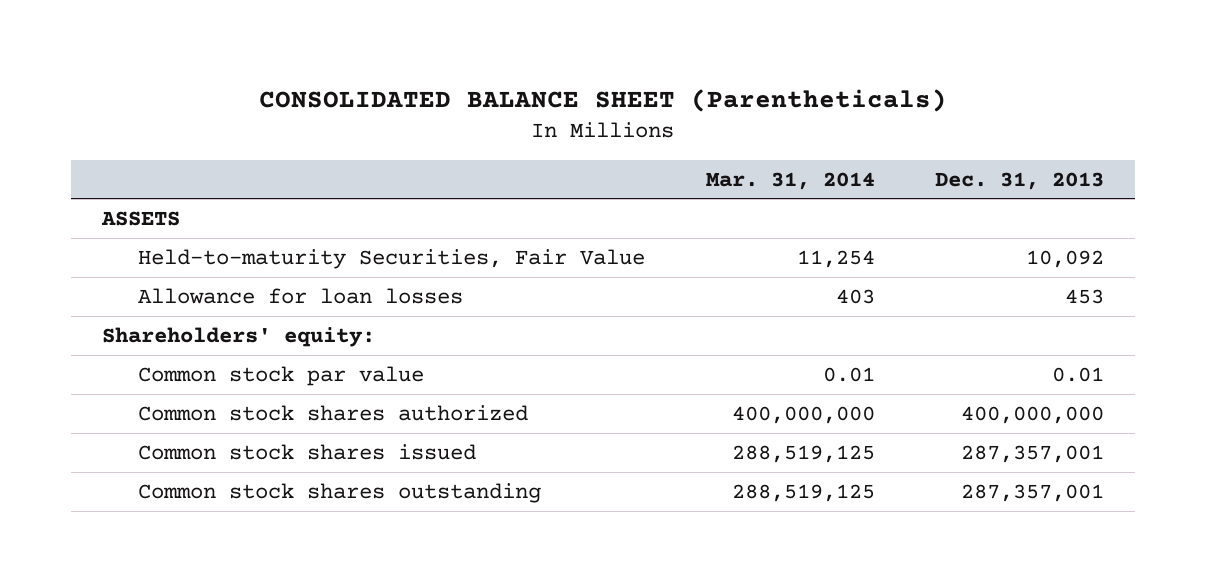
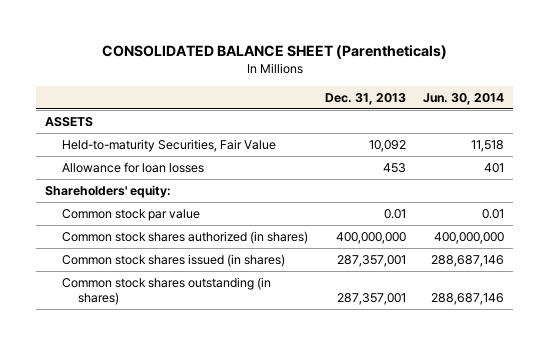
[705,171,875,190] Mar. 31, 2014 -> none
none -> [423,92,505,105] Jun. 30, 2014
[137,404,528,421] Common stock shares authorized -> [61,231,308,245] Common stock shares authorized (in shares)
[137,443,476,460] Common stock shares issued -> [61,254,285,268] Common stock shares issued (in shares)
[137,482,541,503] Common stock shares outstanding -> [61,277,271,305] Common stock shares outstanding (in shares)

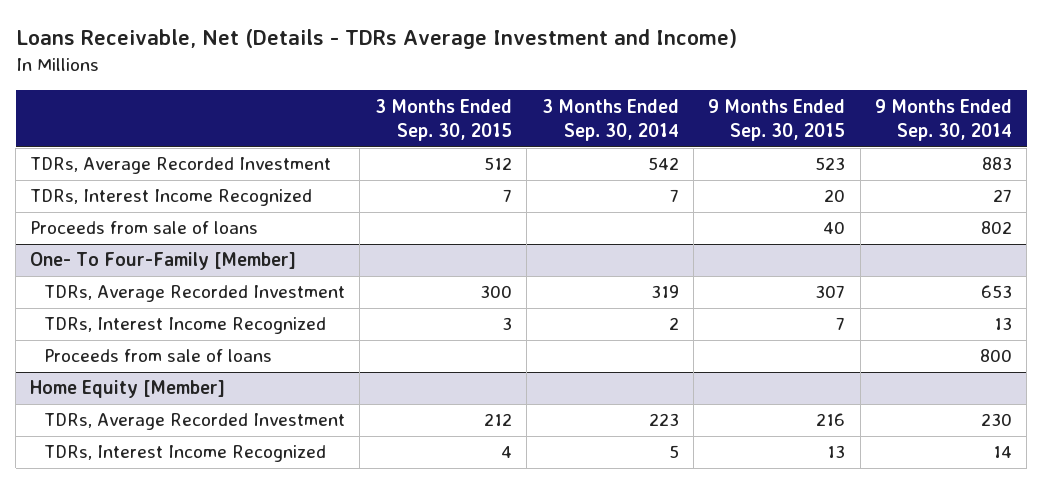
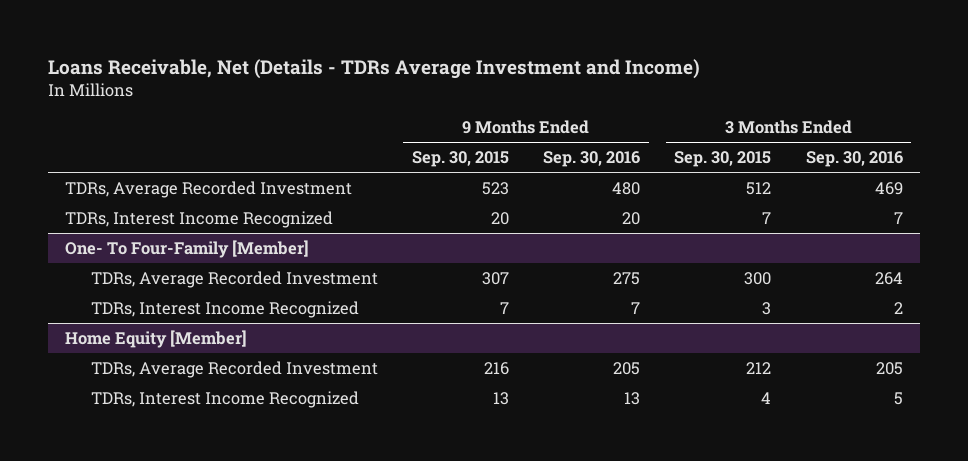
[541,98,679,142] 3 Months Ended Sep. 30, 2014 -> none
[875,98,1013,142] 9 Months Ended Sep. 30, 2014 -> none
none -> [543,151,641,168] Sep. 30, 2016
none -> [805,151,903,168] Sep. 30, 2016
[30,221,259,235] Proceeds from sale of loans -> none
[43,349,272,363] Proceeds from sale of loans -> none

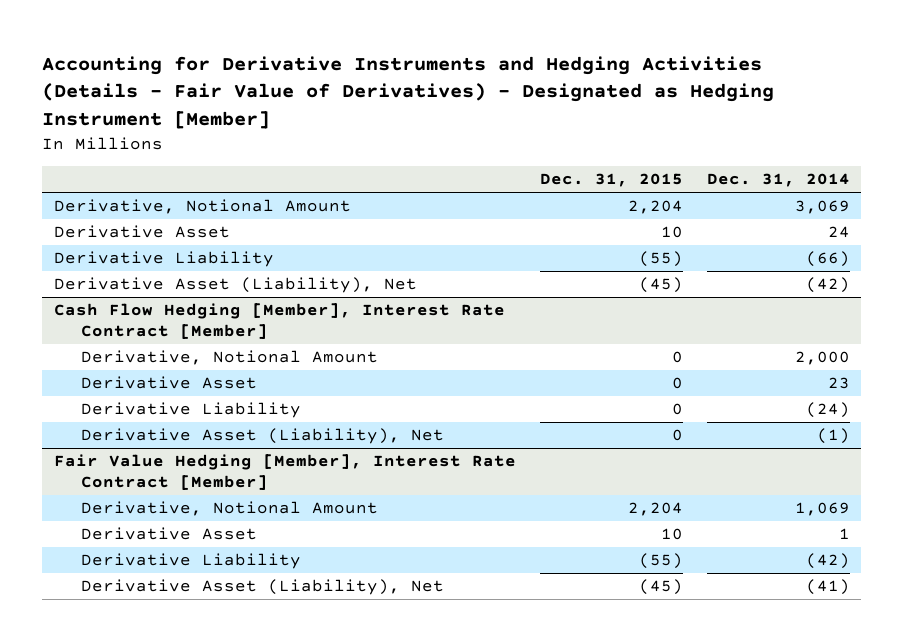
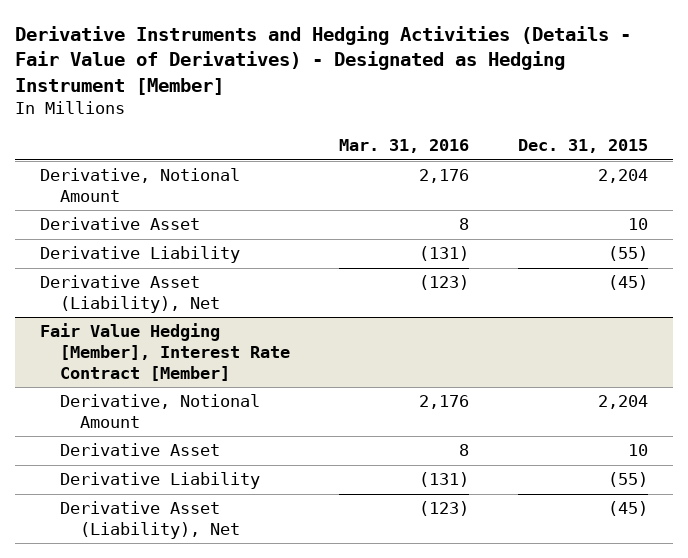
[42,55,775,129] Accounting for Derivative Instruments and Hedging Activities (Details - Fair Value of Derivatives) - Designated as Hedging Instrument [Member] -> [15,25,632,95] Derivative Instruments and Hedging Activities (Details - Fair Value of Derivatives) - Designated as Hedging Instrument [Member]
[706,173,850,188] Dec. 31, 2014 -> none
none -> [338,139,469,154] Mar. 31, 2016
[54,303,506,340] Cash Flow Hedging [Member], Interest Rate Contract [Member] -> none
[81,350,379,366] Derivative, Notional Amount -> none
[81,376,258,390] Derivative Asset -> none
[81,402,302,419] Derivative Liability -> none
[81,428,445,445] Derivative Asset (Liability), Net -> none

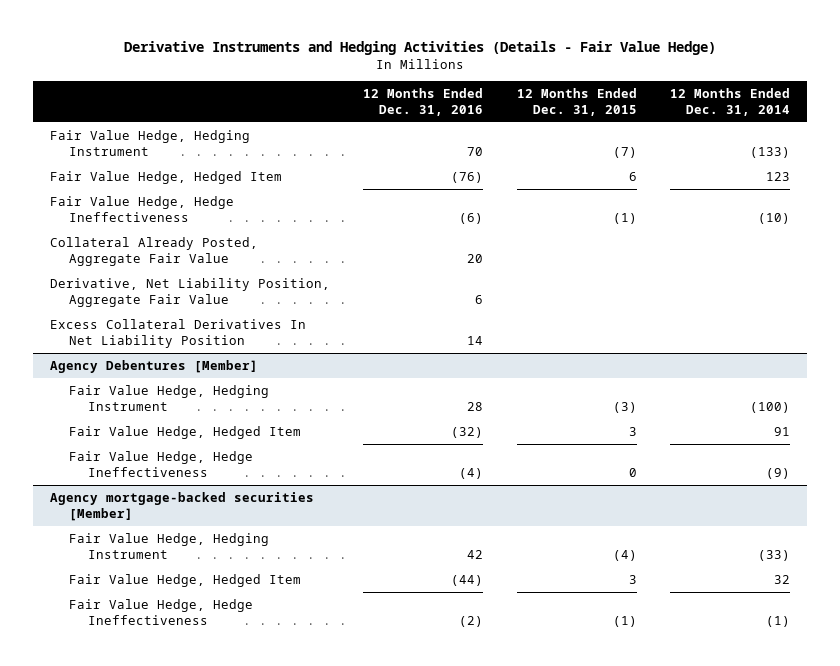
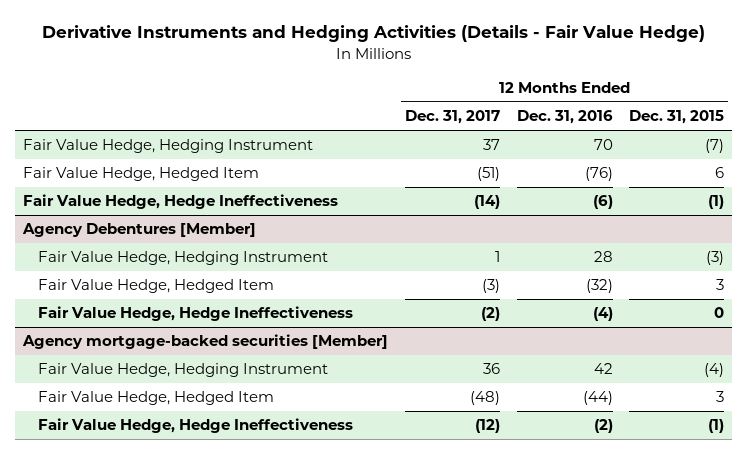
[670,87,791,116] 12 Months Ended Dec. 31, 2014 -> none
none -> [404,110,500,125] Dec. 31, 2017
[49,236,258,266] Collateral Already Posted, Aggregate Fair Value -> none
[49,277,330,307] Derivative, Net Liability Position, Aggregate Fair Value -> none
[49,318,306,348] Excess Collateral Derivatives In Net Liability Position -> none

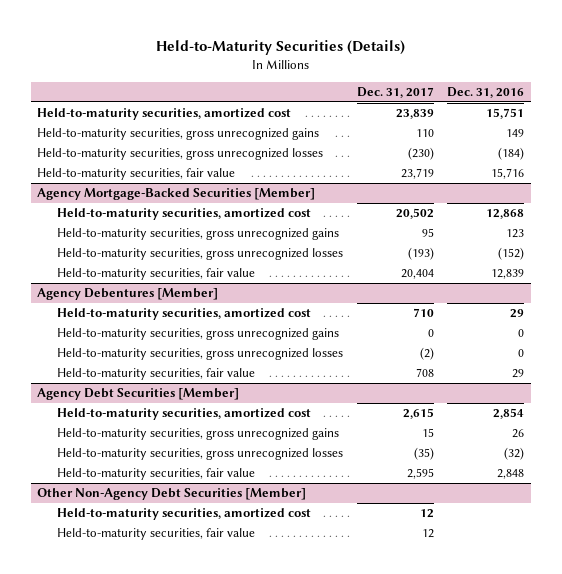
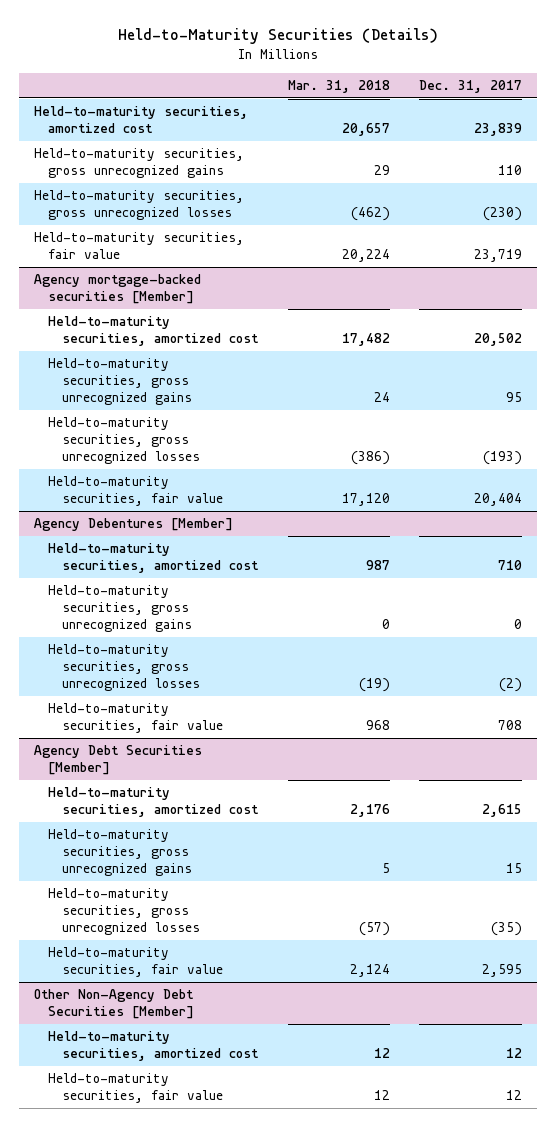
[447,87,525,99] Dec. 31, 2016 -> none
none -> [287,79,390,93] Mar. 31, 2018
[37,188,316,201] Agency Mortgage-Backed Securities [Member] -> [34,274,202,304] Agency mortgage-backed securities [Member]

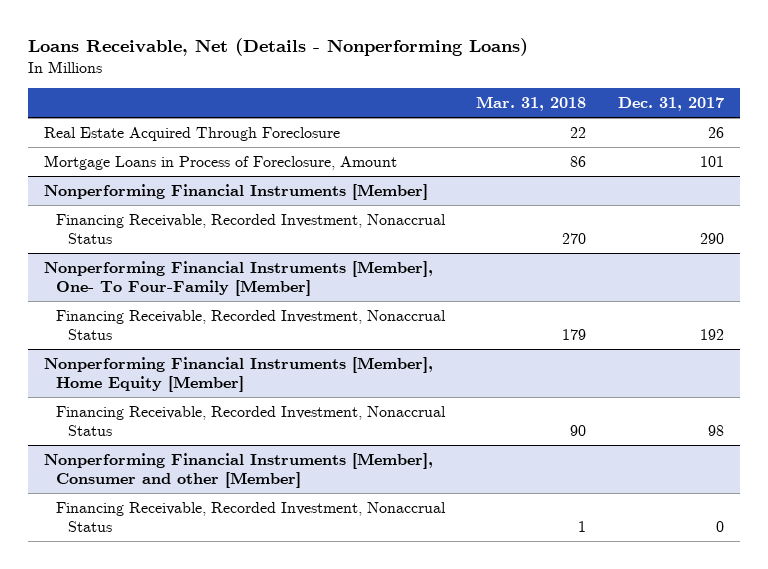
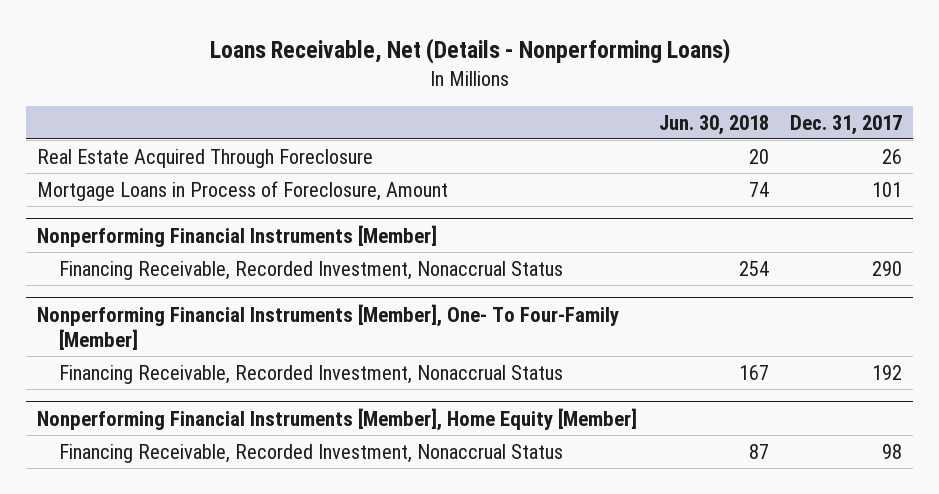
[476,96,587,112] Mar. 31, 2018 -> none
none -> [658,114,769,135] Jun. 30, 2018
[43,452,433,488] Nonperforming Financial Instruments [Member], Consumer and other [Member] -> none
[55,501,446,532] Financing Receivable, Recorded Investment, Nonaccrual Status -> none

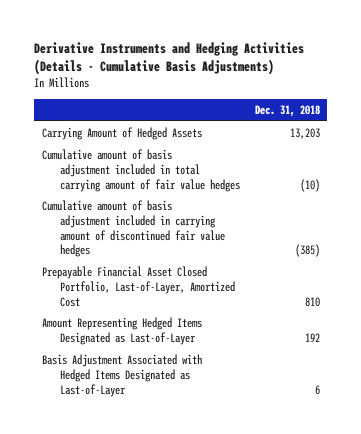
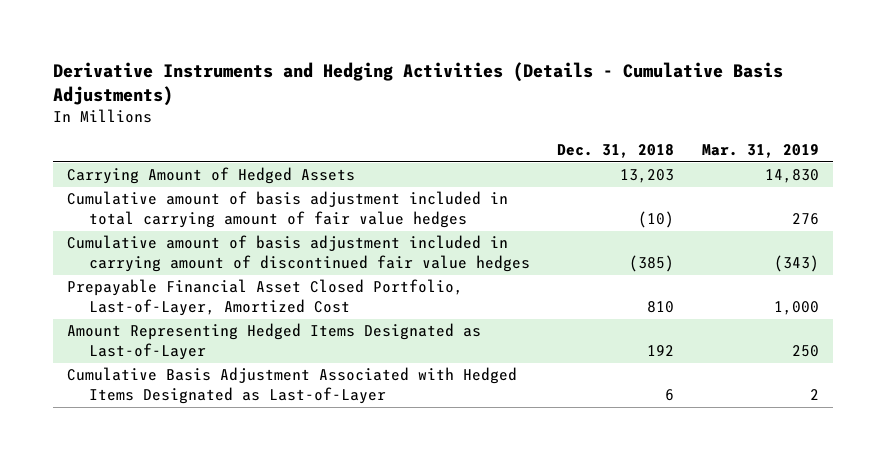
none -> [702,144,820,159] Mar. 31, 2019
[41,354,202,397] Basis Adjustment Associated with Hedged Items Designated as Last-of-Layer -> [66,367,517,405] Cumulative Basis Adjustment Associated with Hedged Items Designated as Last-of-Layer

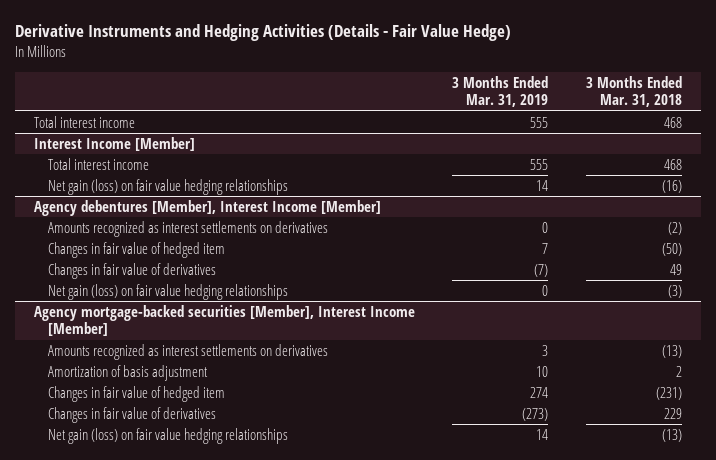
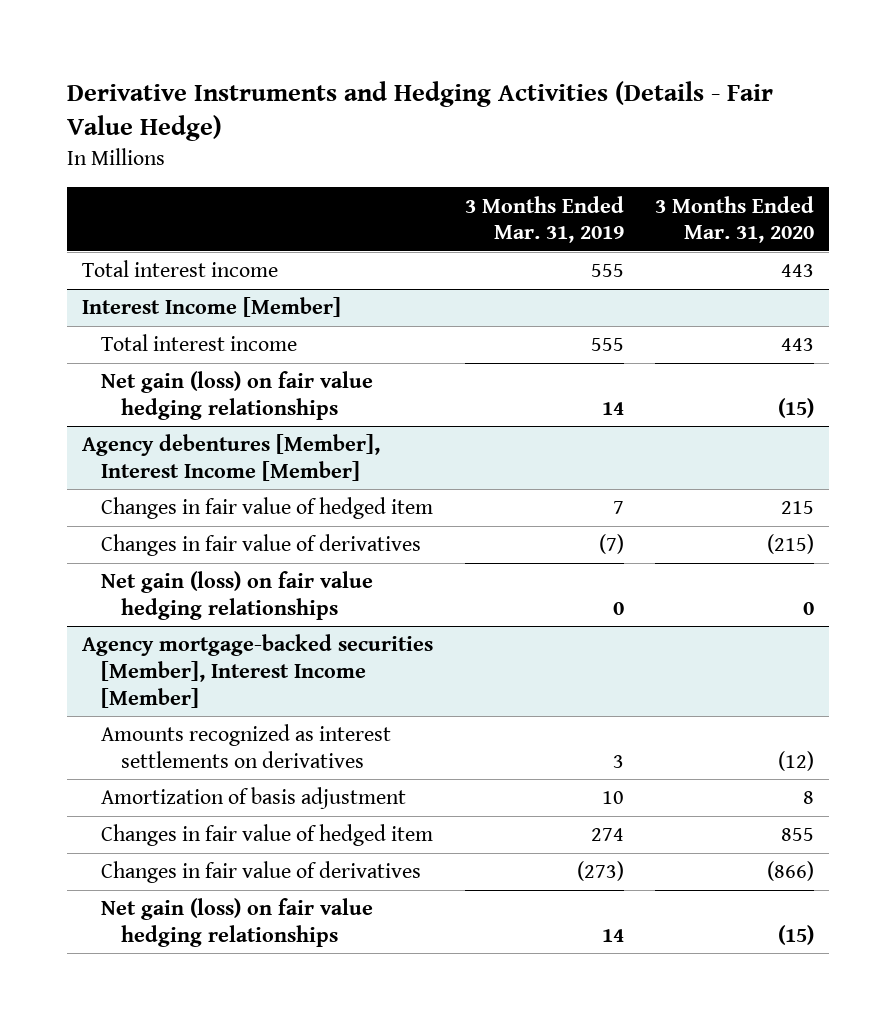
[586,75,683,108] 3 Months Ended Mar. 31, 2018 -> none
none -> [654,195,814,244] 3 Months Ended Mar. 31, 2020
[48,220,329,237] Amounts recognized as interest settlements on derivatives -> none

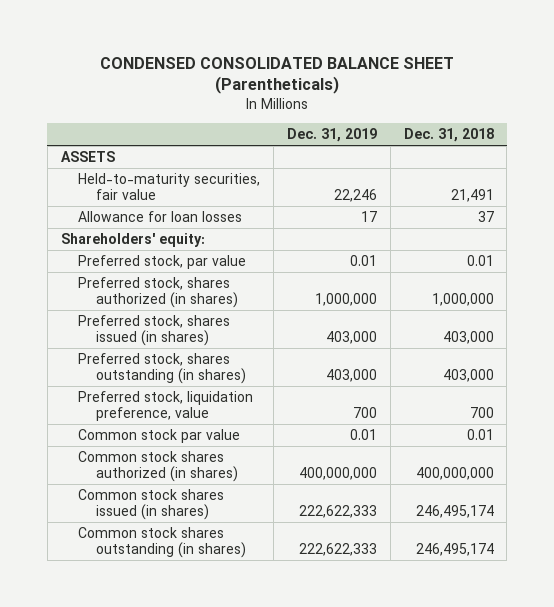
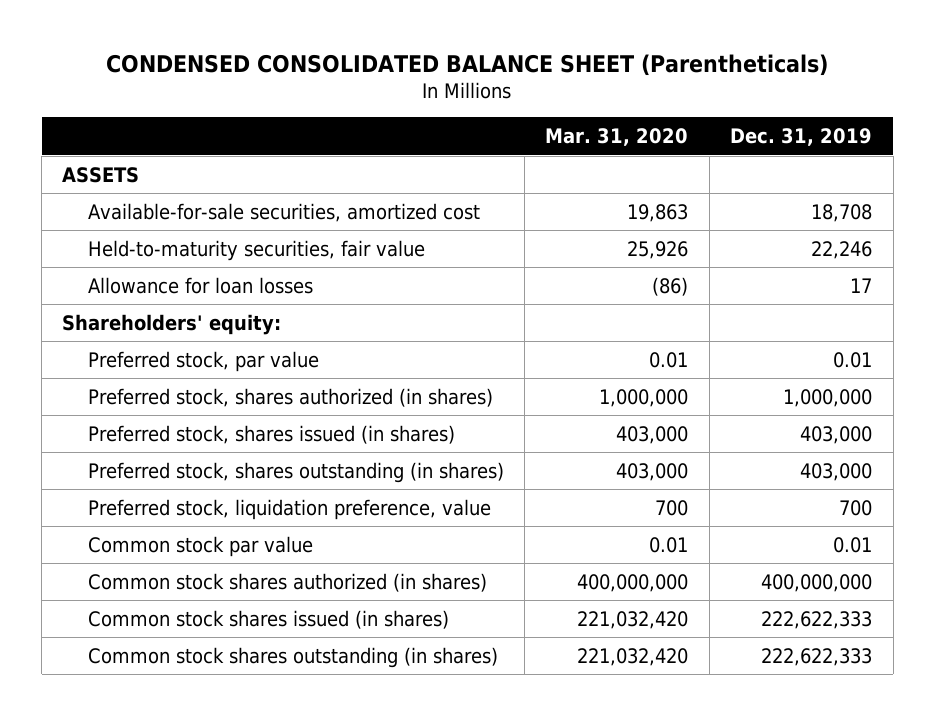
[403,127,494,142] Dec. 31, 2018 -> none
none -> [545,128,689,147] Mar. 31, 2020
none -> [87,202,480,222] Available-for-sale securities, amortized cost

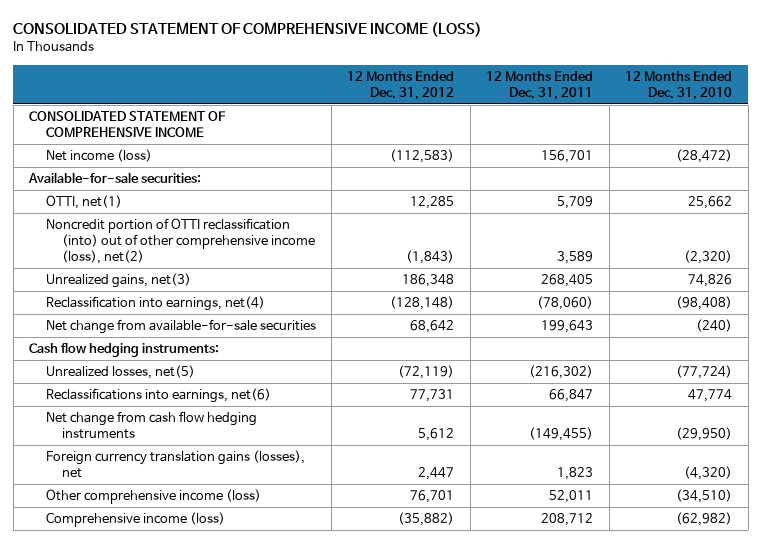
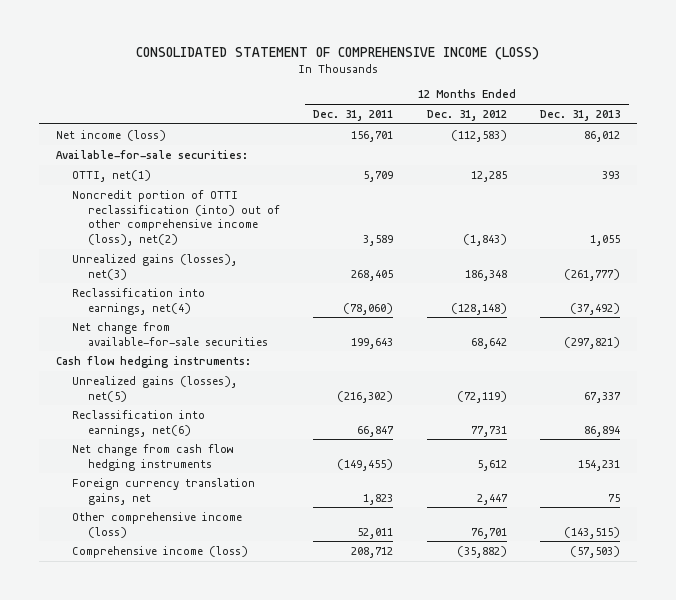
[625,71,733,100] 12 Months Ended Dec. 31, 2010 -> none
none -> [540,110,621,122] Dec. 31, 2013
[29,111,227,138] CONSOLIDATED STATEMENT OF COMPREHENSIVE INCOME -> none
[45,273,191,289] Unrealized gains, net(3) -> [71,253,237,280] Unrealized gains (losses), net(3)
[45,365,195,380] Unrealized losses, net(5) -> [71,375,237,402] Unrealized gains (losses), net(5)
[45,388,271,404] Reclassifications into earnings, net(6) -> [71,409,205,437] Reclassification into earnings, net(6)
[45,450,305,479] Foreign currency translation gains (losses), net -> [71,477,255,505] Foreign currency translation gains, net

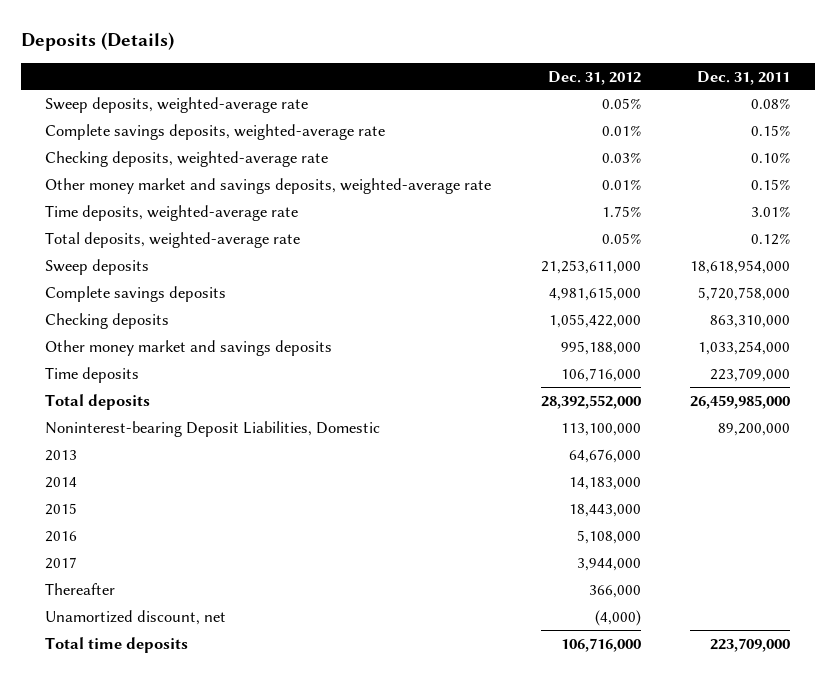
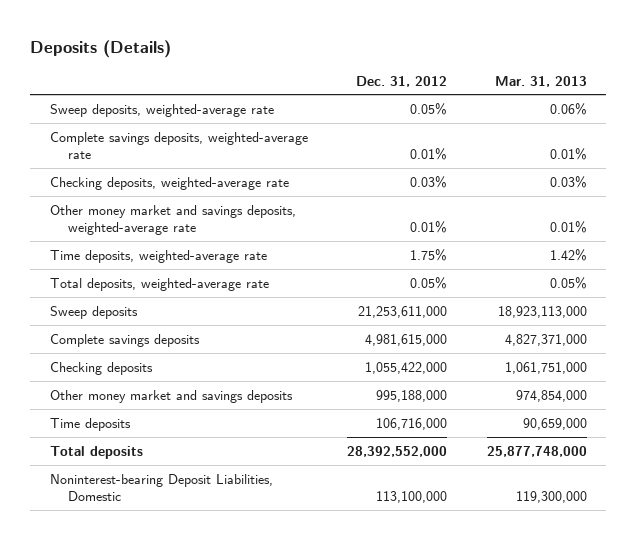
[697,70,791,85] Dec. 31, 2011 -> none
none -> [494,75,587,87] Mar. 31, 2013
[45,449,78,461] 2013 -> none
[45,476,78,488] 2014 -> none
[45,502,78,515] 2015 -> none
[45,530,78,542] 2016 -> none
[45,556,78,569] 2017 -> none
[45,582,116,595] Thereafter -> none
[45,609,227,625] Unamortized discount, net -> none
[45,636,189,653] Total time deposits -> none

